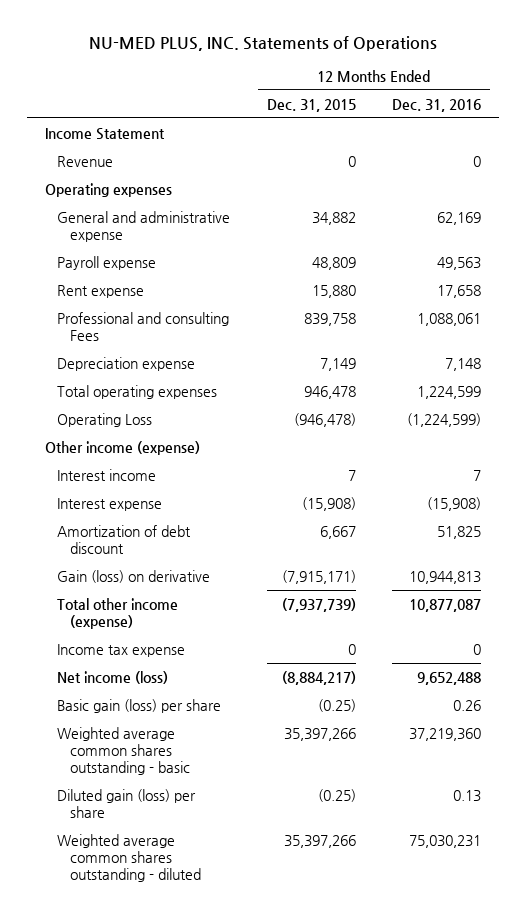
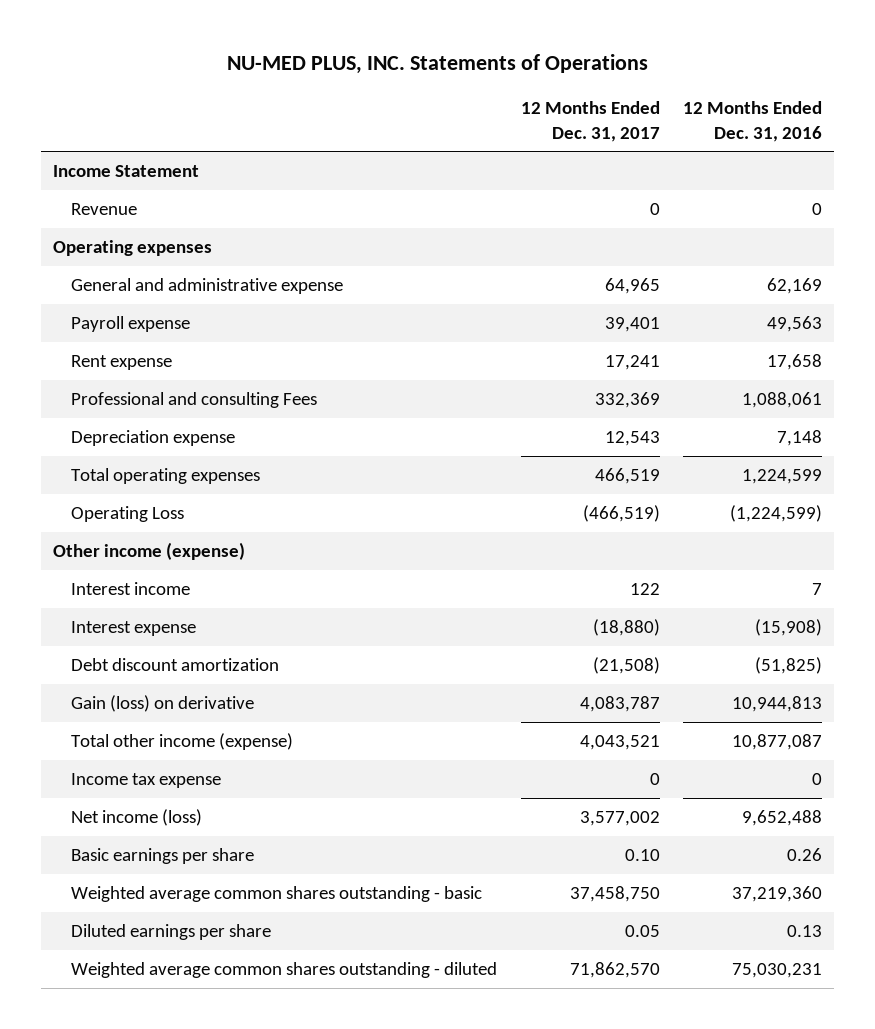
[266,98,356,112] Dec. 31, 2015 -> none
none -> [520,101,660,142] 12 Months Ended Dec. 31, 2017
[57,524,192,554] Amortization of debt discount -> [70,657,279,671] Debt discount amortization
[437,525,482,539] 51,825 -> [755,656,823,674] (51,825)
[57,698,222,713] Basic gain (loss) per share -> [70,847,254,864] Basic earnings per share
[57,788,197,818] Diluted gain (loss) per share -> [70,923,271,940] Diluted earnings per share

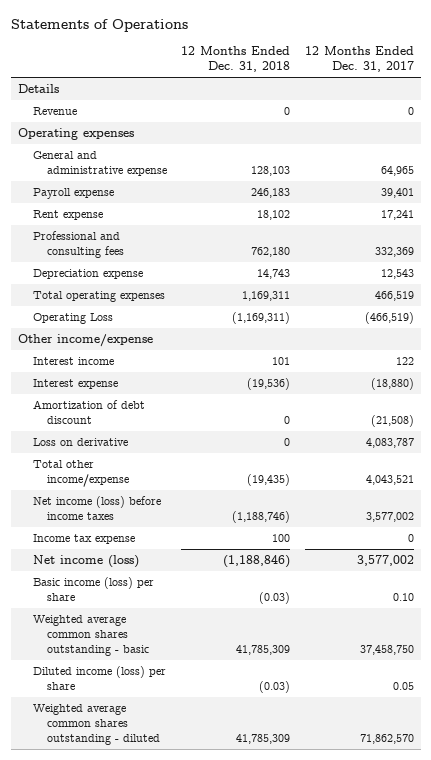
[226,54,648,75] NU-MED PLUS, INC. Statements of Operations -> [10,18,188,32] Statements of Operations
[683,101,823,142] 12 Months Ended Dec. 31, 2016 -> none
none -> [181,46,291,73] 12 Months Ended Dec. 31, 2018
[52,164,199,177] Income Statement -> none
none -> [17,83,59,93] Details
[70,391,317,408] Professional and consulting Fees -> [32,230,125,259] Professional and consulting fees
[52,541,245,560] Other income (expense) -> [17,333,153,347] Other income/expense
[70,657,279,671] Debt discount amortization -> [32,399,145,425] Amortization of debt discount
[70,694,254,712] Gain (loss) on derivative -> [32,437,128,446] Loss on derivative
[70,732,293,750] Total other income (expense) -> [32,459,130,488] Total other income/expense
none -> [32,495,161,521] Net income (loss) before income taxes
[70,847,254,864] Basic earnings per share -> [32,576,154,602] Basic income (loss) per share
[70,923,271,940] Diluted earnings per share -> [32,665,166,691] Diluted income (loss) per share

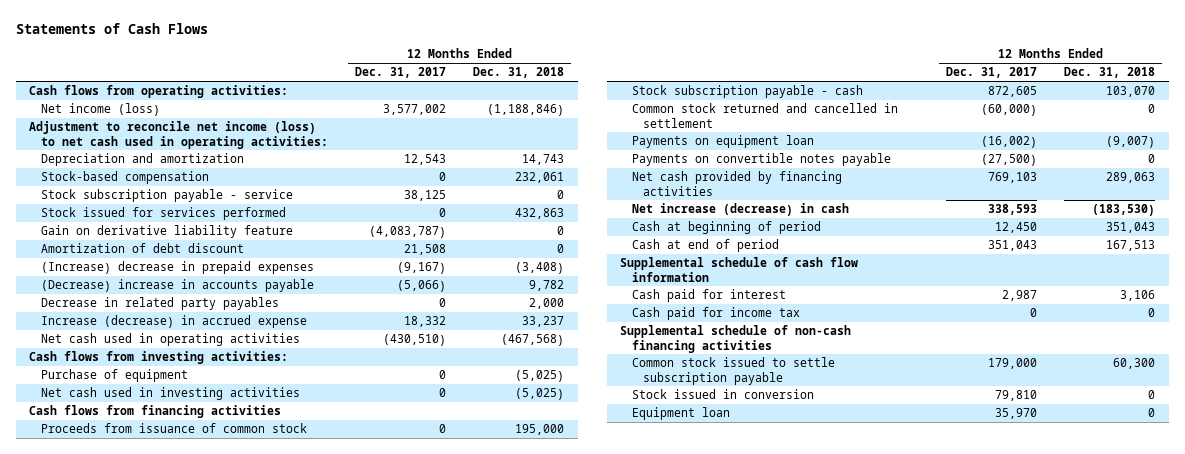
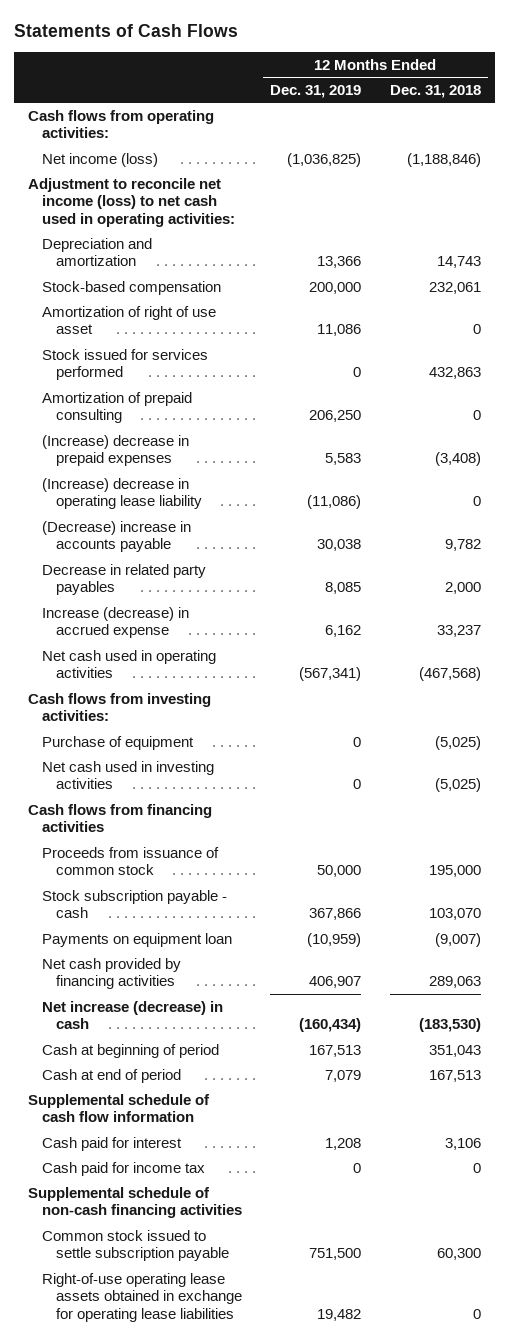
[355,67,447,79] Dec. 31, 2017 -> none
none -> [270,85,362,99] Dec. 31, 2019
[40,189,293,203] Stock subscription payable - service -> none
none -> [42,305,217,335] Amortization of right of use asset
[40,225,293,239] Gain on derivative liability feature -> none
[40,243,244,254] Amortization of debt discount -> none
none -> [42,391,193,424] Amortization of prepaid consulting
none -> [42,477,203,510] (Increase) decrease in operating lease liability
[631,103,898,128] Common stock returned and cancelled in settlement -> none
[631,153,891,167] Payments on convertible notes payable -> none
[631,389,814,400] Stock issued in conversion -> none
[631,407,730,421] Equipment loan -> none
none -> [42,1272,243,1322] Right-of-use operating lease assets obtained in exchange for operating lease liabilities

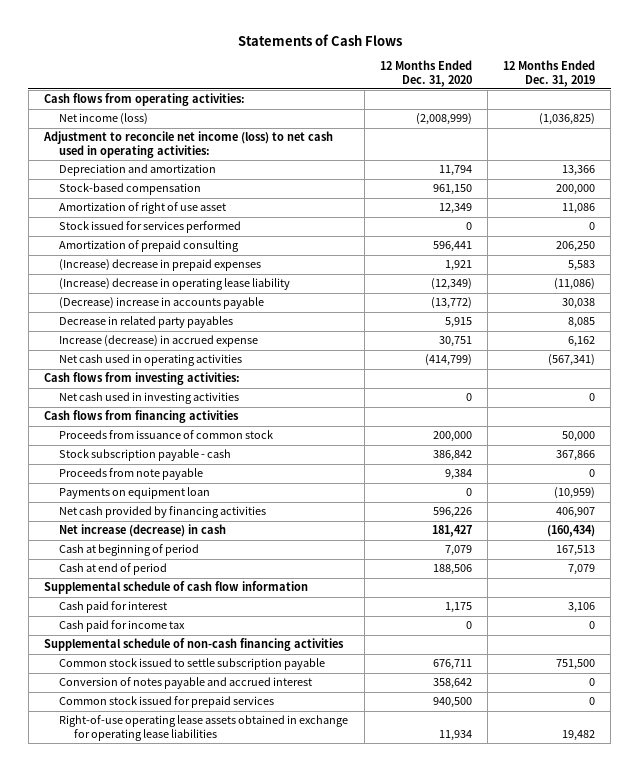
[389,85,481,99] Dec. 31, 2018 -> none
none -> [379,60,472,87] 12 Months Ended Dec. 31, 2020
[42,735,195,750] Purchase of equipment -> none
none -> [59,468,204,481] Proceeds from note payable
[325,1137,362,1150] 1,208 -> [568,602,596,614] 3,106
none -> [59,677,313,690] Conversion of notes payable and accrued interest
none -> [59,696,275,709] Common stock issued for prepaid services

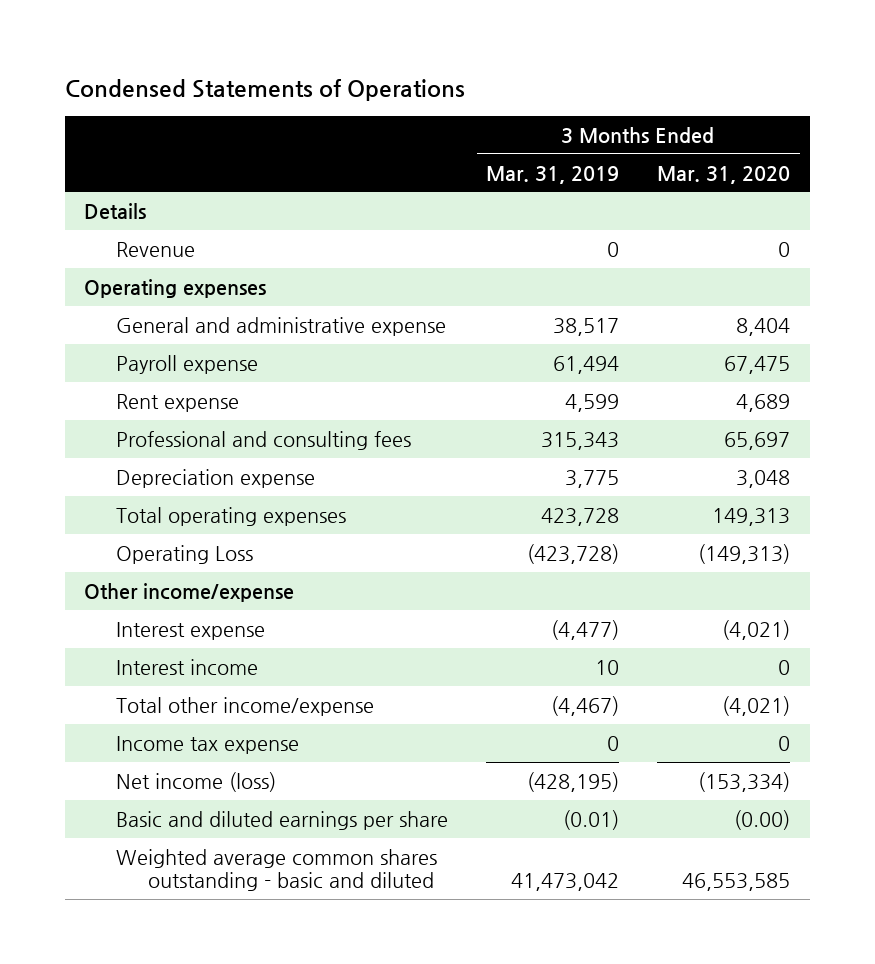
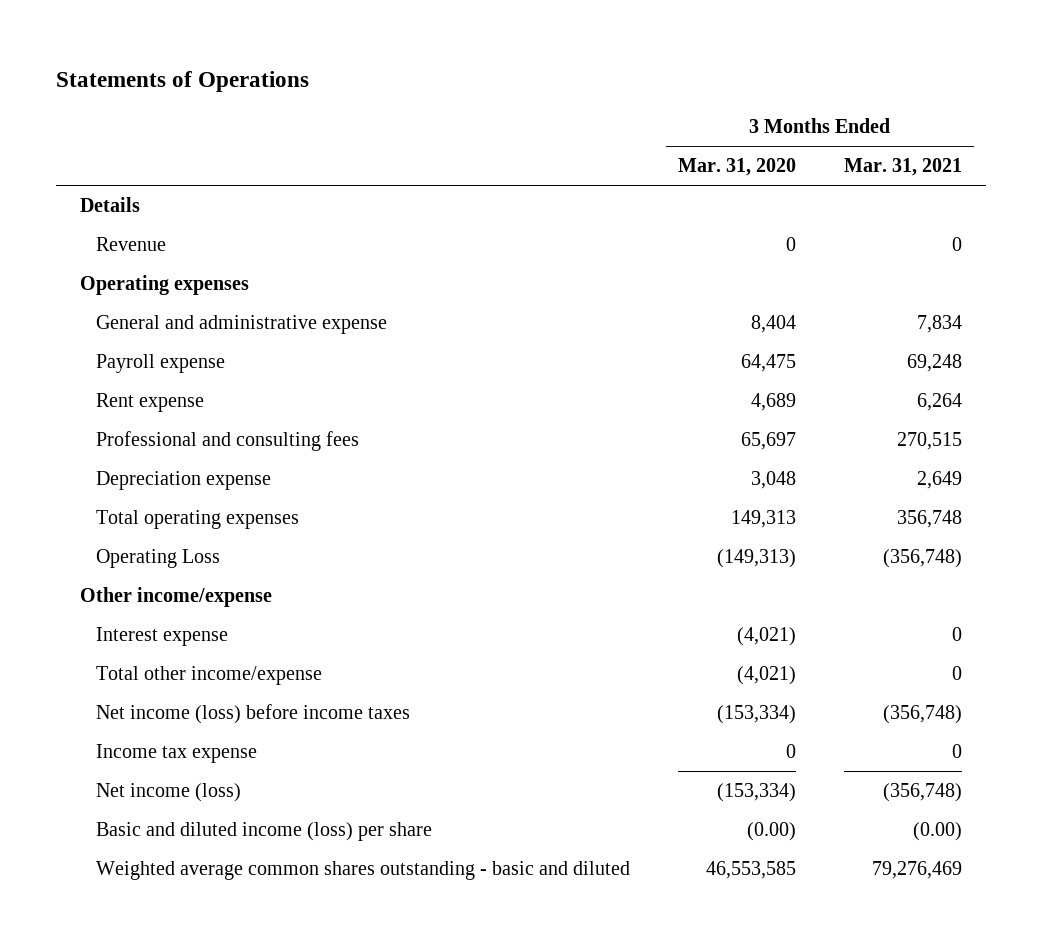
[64,79,465,102] Condensed Statements of Operations -> [56,71,310,93] Statements of Operations
[486,165,620,184] Mar. 31, 2019 -> none
none -> [844,158,963,177] Mar. 31, 2021
[724,355,791,374] 67,475 -> [740,353,796,372] 64,475
[115,658,258,675] Interest income -> none
none -> [95,703,410,724] Net income (loss) before income taxes
[115,810,448,830] Basic and diluted earnings per share -> [95,821,432,841] Basic and diluted income (loss) per share

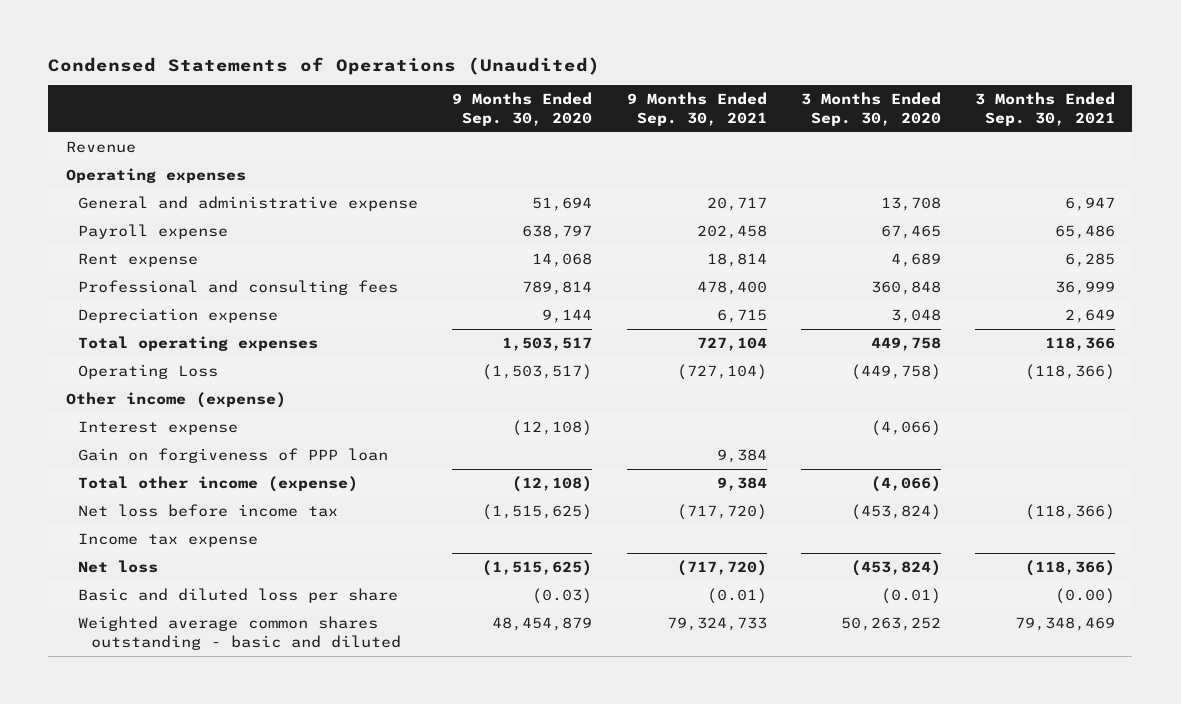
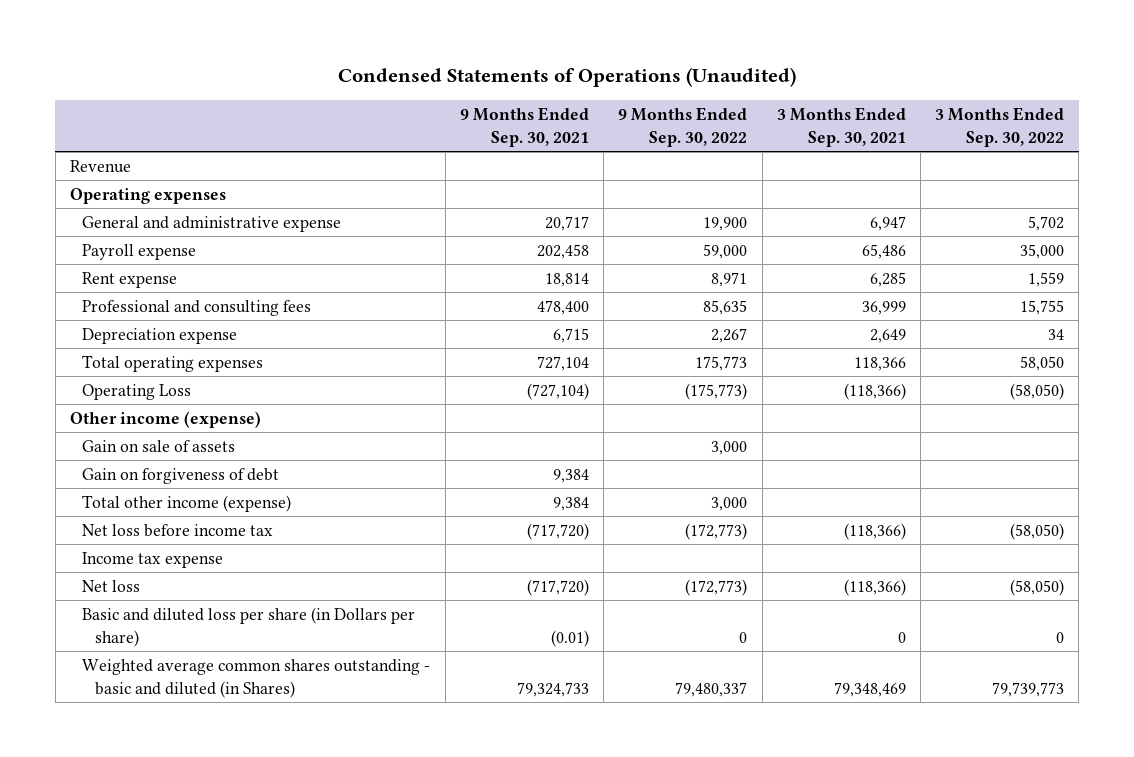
[452,92,593,126] 9 Months Ended Sep. 30, 2020 -> none
[800,92,941,126] 3 Months Ended Sep. 30, 2020 -> none
none -> [618,107,748,147] 9 Months Ended Sep. 30, 2022
none -> [935,107,1065,147] 3 Months Ended Sep. 30, 2022
[78,421,239,436] Interest expense -> none
none -> [82,439,236,452] Gain on sale of assets
[78,448,389,464] Gain on forgiveness of PPP loan -> [82,467,280,484] Gain on forgiveness of debt
[78,588,399,604] Basic and diluted loss per share -> [82,606,416,647] Basic and diluted loss per share (in Dollars per share)
[1055,588,1116,605] (0.00) -> [897,631,906,643] 0
[78,616,401,650] Weighted average common shares outstanding - basic and diluted -> [82,658,431,698] Weighted average common shares outstanding - basic and diluted (in Shares)

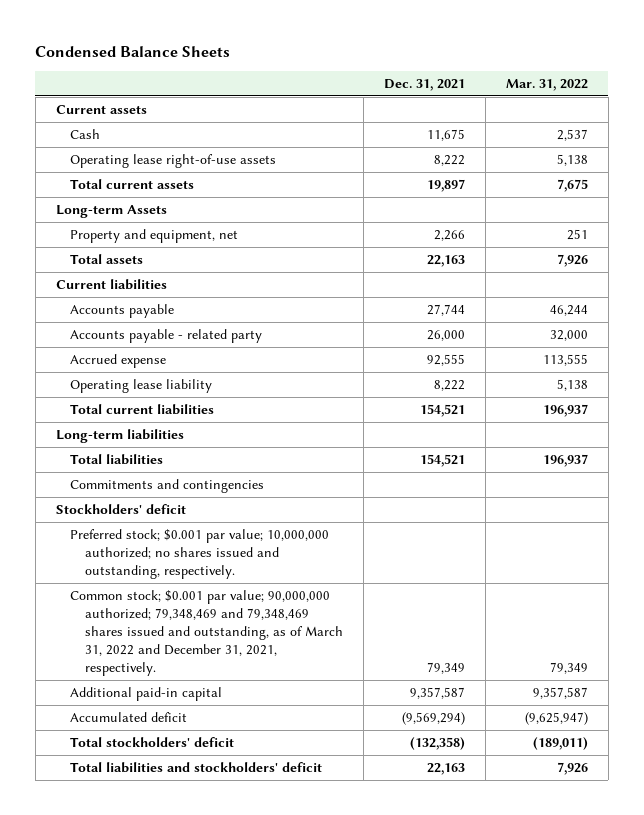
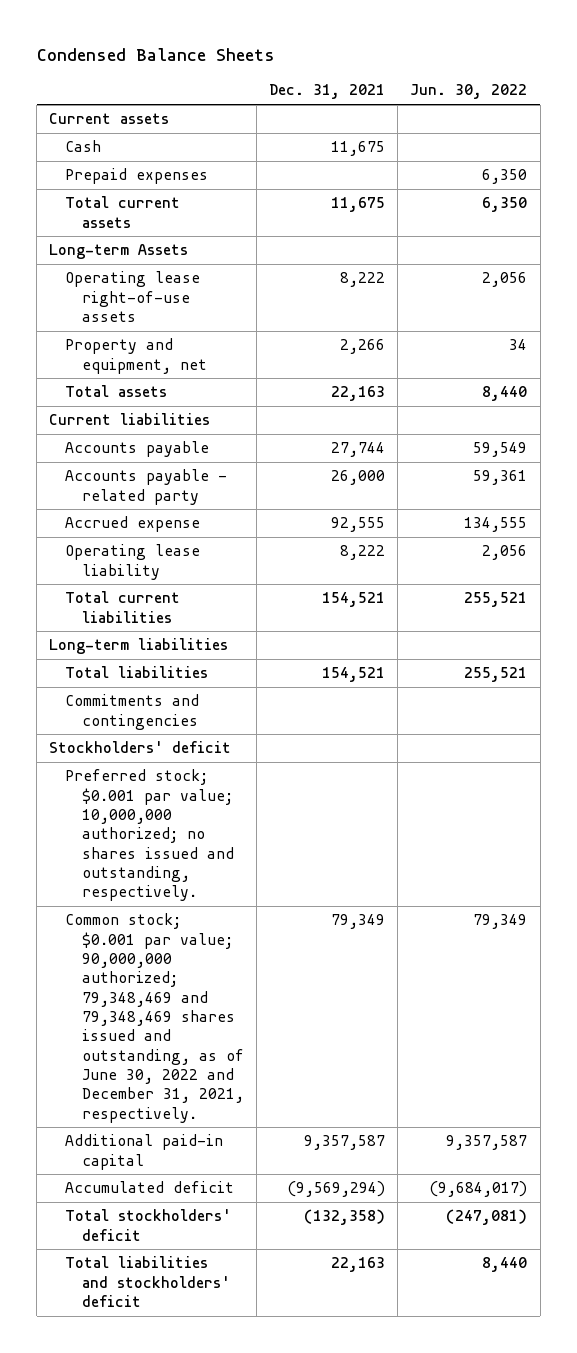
[505,78,588,91] Mar. 31, 2022 -> none
none -> [410,84,528,100] Jun. 30, 2022
none -> [65,168,209,185] Prepaid expenses
[426,178,465,192] 19,897 -> [330,197,385,213] 11,675
[70,153,277,168] Operating lease right-of-use assets -> [65,271,201,322] Operating lease right-of-use assets
[70,589,343,676] Common stock; $0.001 par value; 90,000,000 authorized; 79,348,469 and 79,348,469 shares issued and outstanding, as of March 31, 2022 and December 31, 2021, respectively. -> [65,913,244,1123] Common stock; $0.001 par value; 90,000,000 authorized; 79,348,469 and 79,348,469 shares issued and outstanding, as of June 30, 2022 and December 31, 2021, respectively.

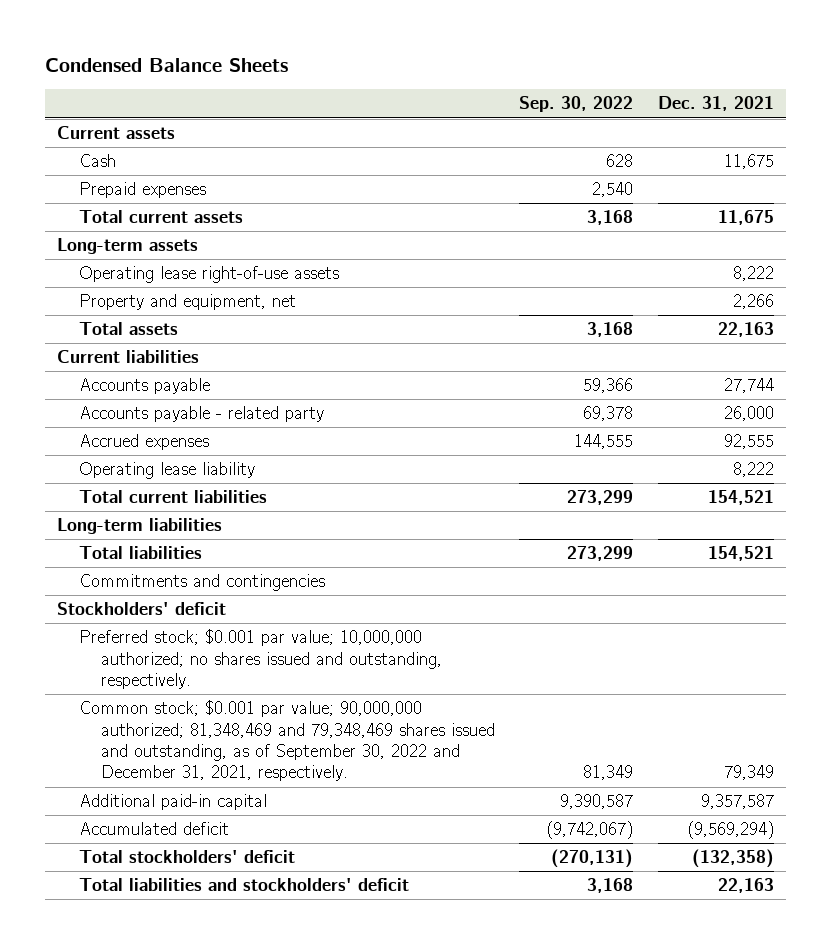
[410,84,528,100] Jun. 30, 2022 -> none
none -> [519,96,634,113] Sep. 30, 2022
[49,244,189,260] Long-term Assets -> [56,238,198,255] Long-term assets
[65,516,201,533] Accrued expense -> [78,434,209,451] Accrued expenses
[65,913,244,1123] Common stock; $0.001 par value; 90,000,000 authorized; 79,348,469 and 79,348,469 shares issued and outstanding, as of June 30, 2022 and December 31, 2021, respectively. -> [78,700,495,782] Common stock; $0.001 par value; 90,000,000 authorized; 81,348,469 and 79,348,469 shares issued and outstanding, as of September 30, 2022 and December 31, 2021, respectively.

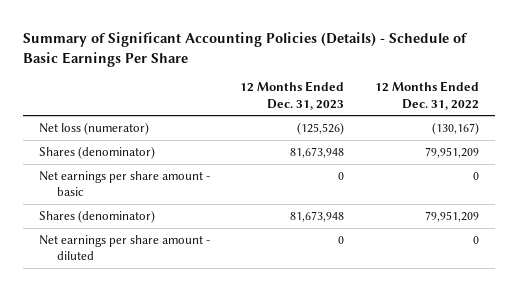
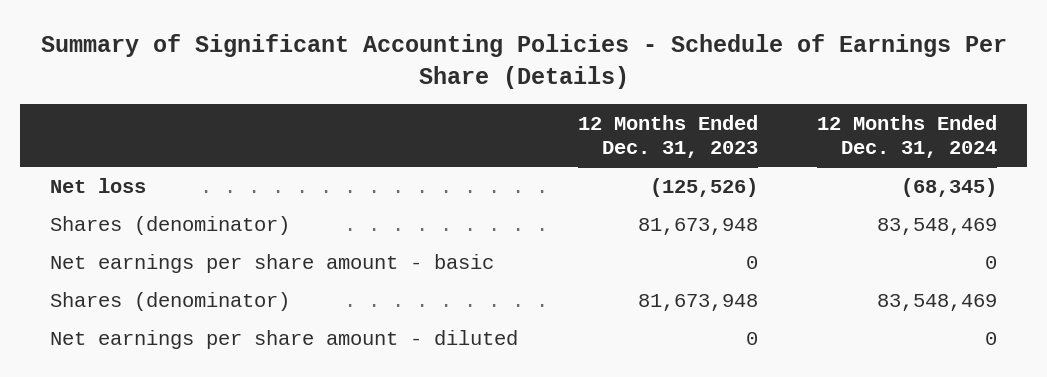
[23,31,469,67] Summary of Significant Accounting Policies (Details) - Schedule of Basic Earnings Per Share -> [40,33,1007,89] Summary of Significant Accounting Policies - Schedule of Earnings Per Share (Details)
[375,81,480,110] 12 Months Ended Dec. 31, 2022 -> none
none -> [817,114,998,158] 12 Months Ended Dec. 31, 2024
[38,121,149,135] Net loss (numerator) -> [50,177,147,193] Net loss

